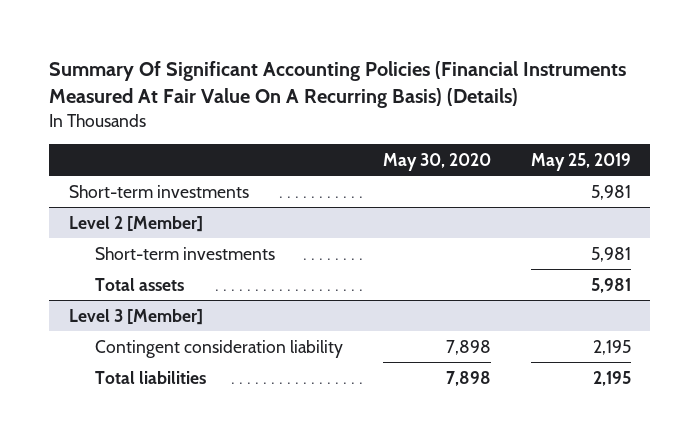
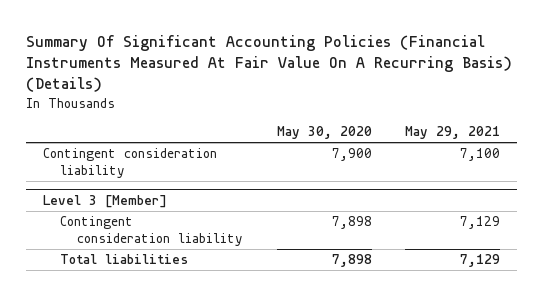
[530,152,631,171] May 25, 2019 -> none
none -> [405,126,501,140] May 29, 2021
[68,184,249,198] Short-term investments -> none
[68,215,203,232] Level 2 [Member] -> none
[94,246,275,260] Short-term investments -> none
[94,277,184,291] Total assets -> none
none -> [42,148,217,179] Contingent consideration liability

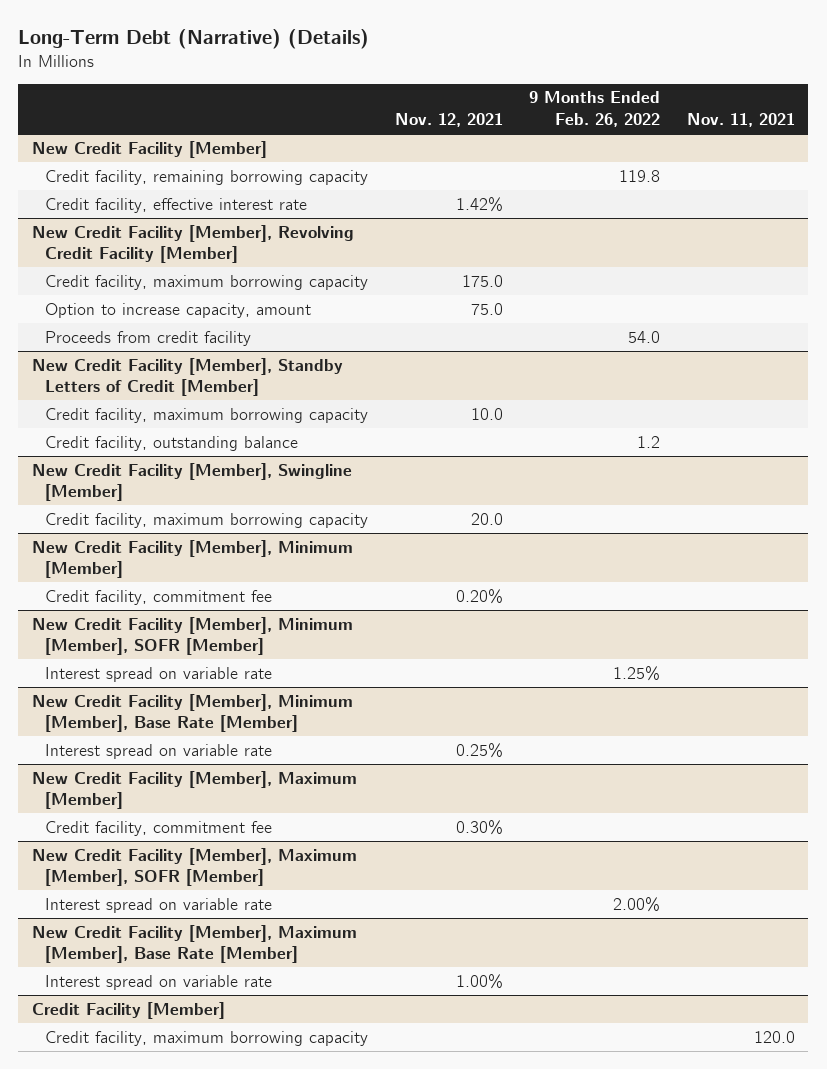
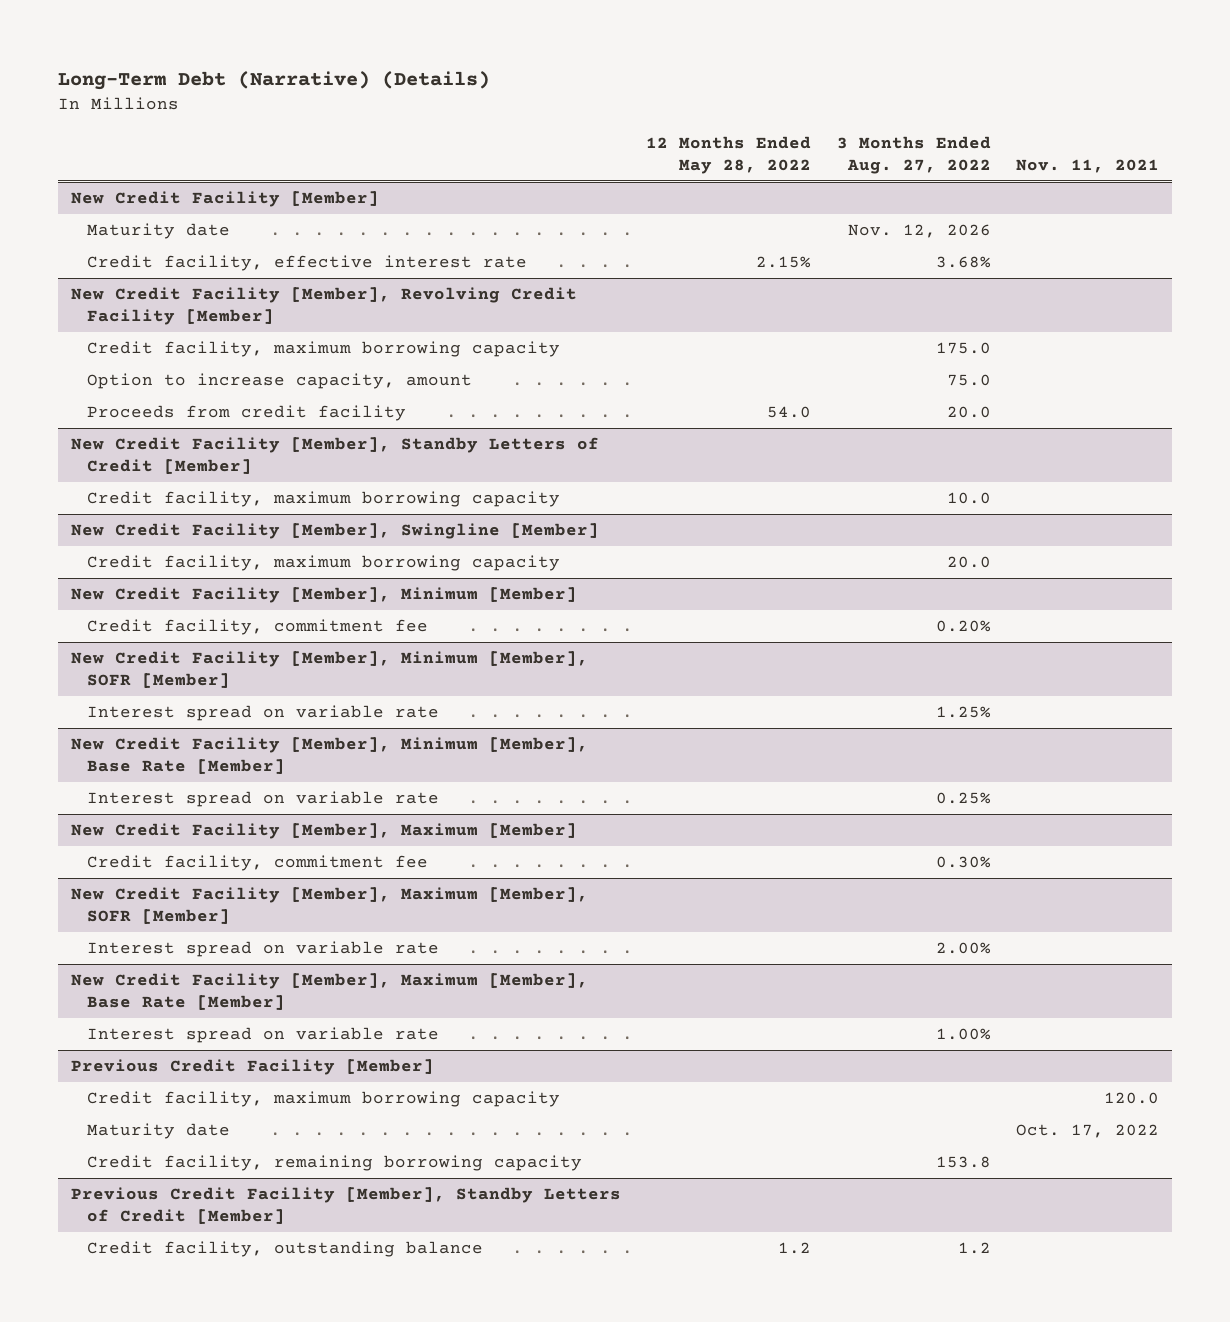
[394,113,503,128] Nov. 12, 2021 -> none
[529,91,661,128] 9 Months Ended Feb. 26, 2022 -> none
none -> [646,135,812,174] 12 Months Ended May 28, 2022
none -> [836,135,991,174] 3 Months Ended Aug. 27, 2022
[45,169,369,185] Credit facility, remaining borrowing capacity -> none
none -> [86,223,230,240] Maturity date
[45,435,299,451] Credit facility, outstanding balance -> none
[31,1001,225,1019] Credit Facility [Member] -> [70,1059,434,1076] Previous Credit Facility [Member]
none -> [86,1123,230,1140] Maturity date
none -> [86,1155,582,1172] Credit facility, remaining borrowing capacity
none -> [70,1187,621,1225] Previous Credit Facility [Member], Standby Letters of Credit [Member]
none -> [86,1241,483,1258] Credit facility, outstanding balance

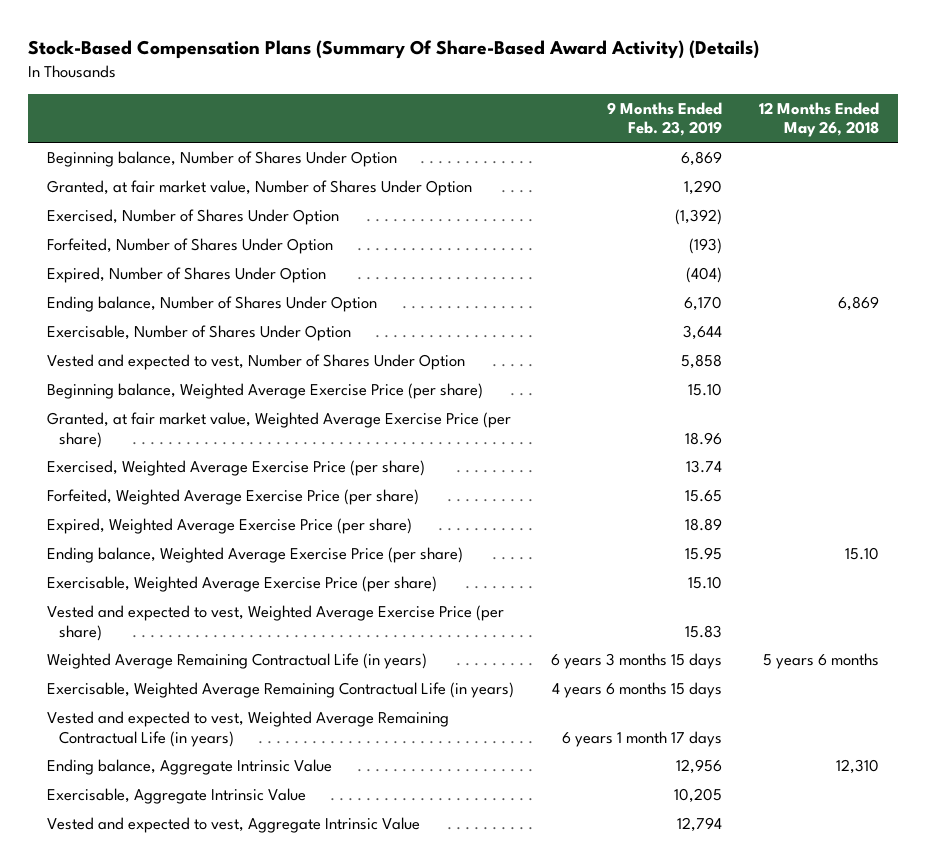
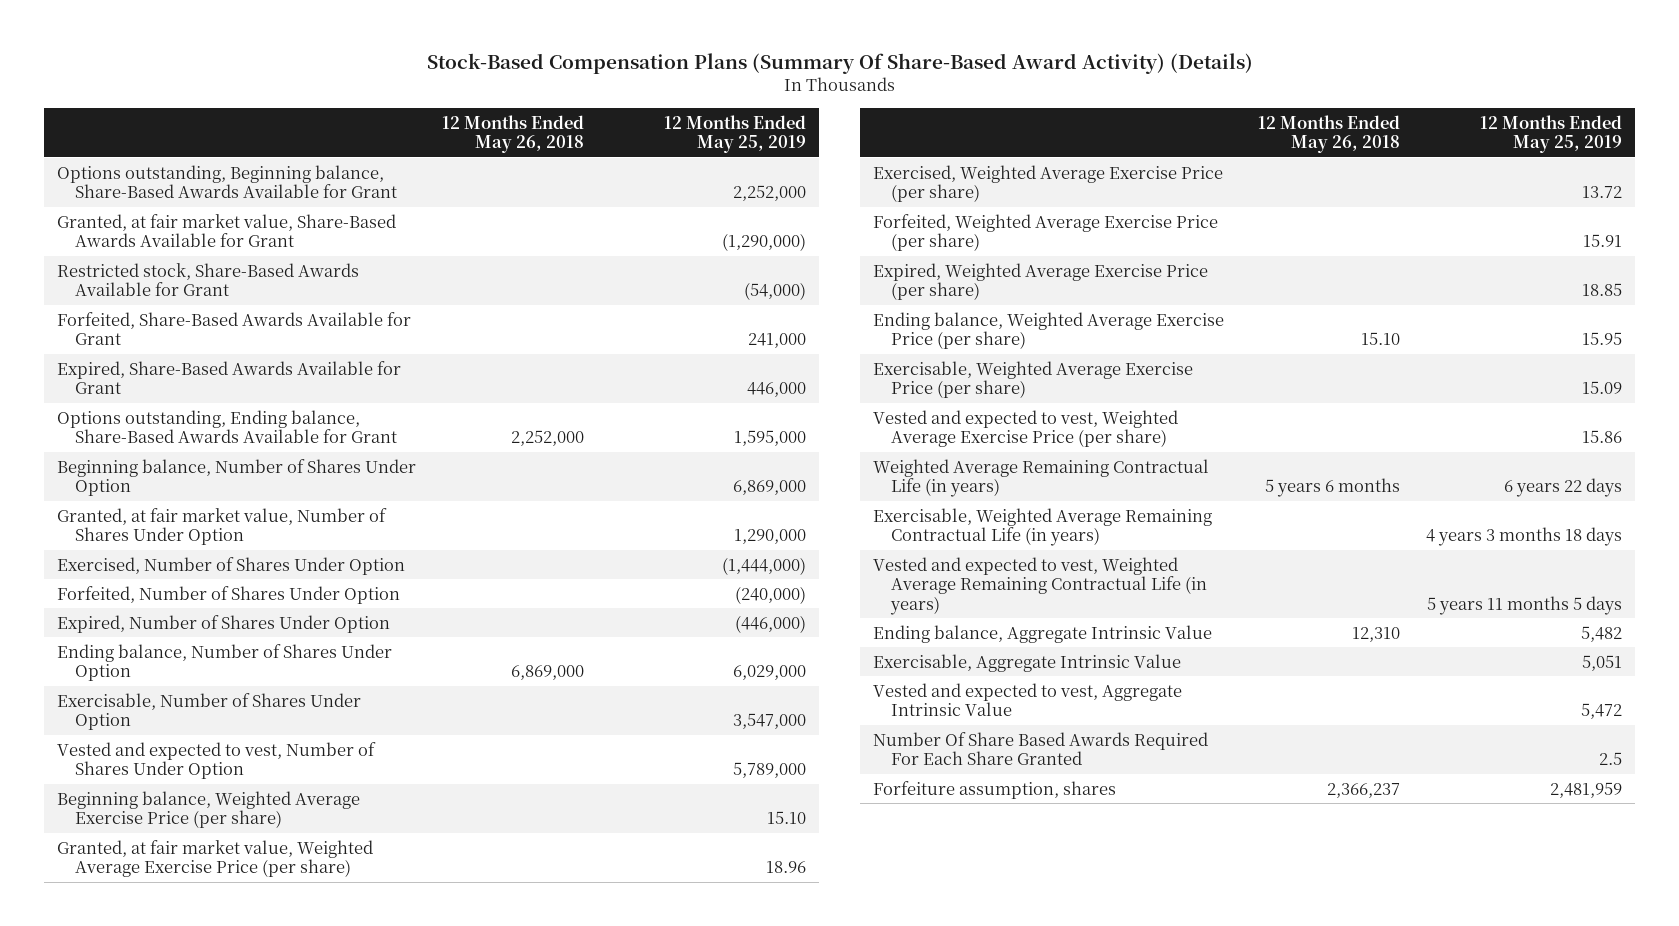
[607,101,723,137] 9 Months Ended Feb. 23, 2019 -> none
none -> [663,114,806,154] 12 Months Ended May 25, 2019
none -> [56,164,397,199] Options outstanding, Beginning balance, Share-Based Awards Available for Grant
none -> [56,213,396,248] Granted, at fair market value, Share-Based Awards Available for Grant
none -> [56,262,359,297] Restricted stock, Share-Based Awards Available for Grant
none -> [56,311,411,346] Forfeited, Share-Based Awards Available for Grant
none -> [56,360,401,395] Expired, Share-Based Awards Available for Grant
none -> [56,409,397,444] Options outstanding, Ending balance, Share-Based Awards Available for Grant
[838,295,880,311] 6,869 -> [510,665,584,681] 6,869,000
none -> [873,731,1209,766] Number Of Share Based Awards Required For Each Share Granted
none -> [873,780,1117,799] Forfeiture assumption, shares

